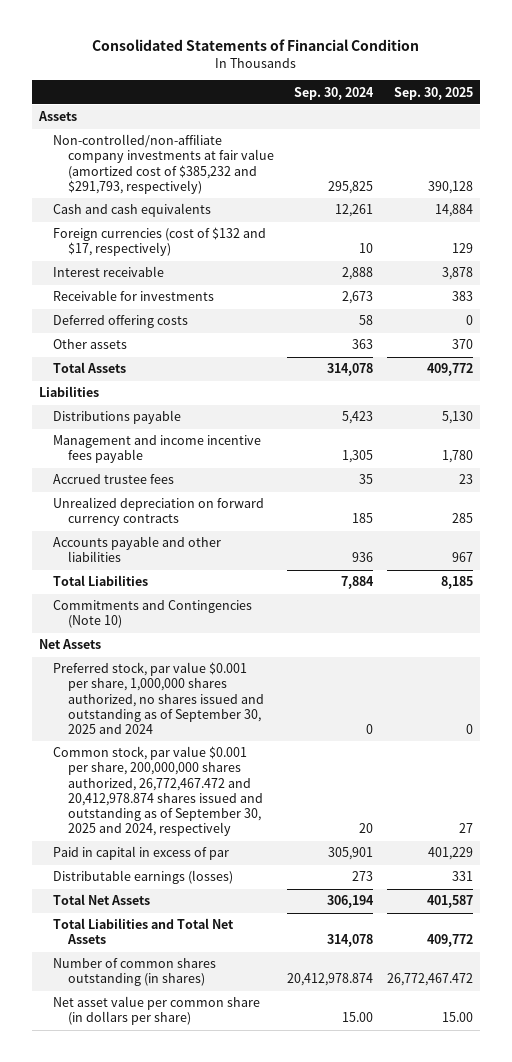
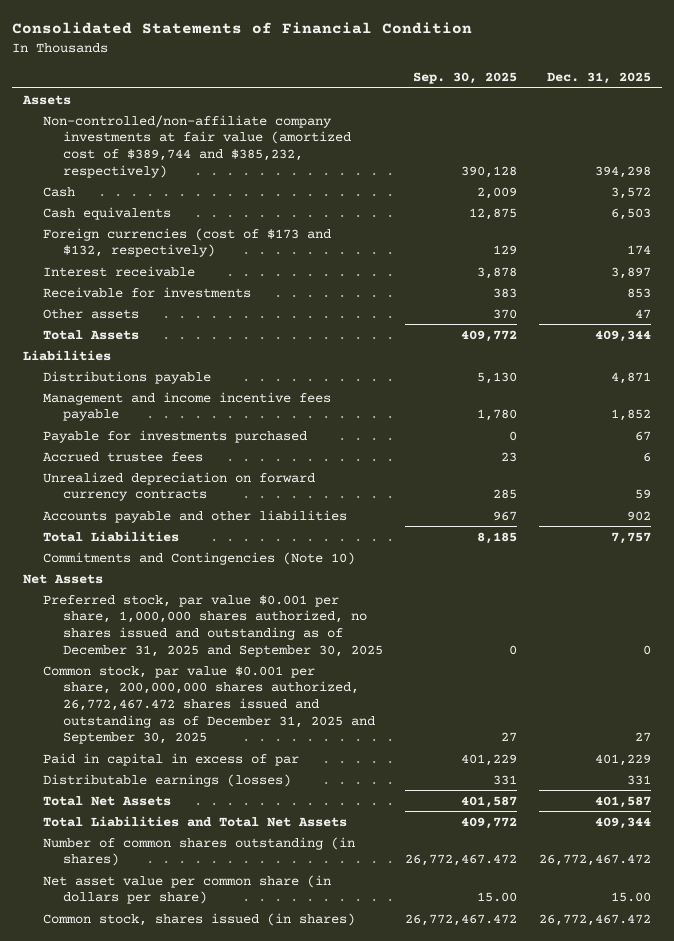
[294,86,375,100] Sep. 30, 2024 -> none
none -> [547,71,652,84] Dec. 31, 2025
[53,134,274,194] Non-controlled/non-affiliate company investments at fair value (amortized cost of $385,232 and $291,793, respectively) -> [42,114,351,178] Non-controlled/non-affiliate company investments at fair value (amortized cost of $389,744 and $385,232, respectively)
[53,203,212,218] Cash and cash equivalents -> [42,186,75,197] Cash
[435,204,474,218] 14,884 -> [476,186,517,199] 2,009
none -> [42,206,171,220] Cash equivalents
[53,227,267,257] Foreign currencies (cost of $132 and $17, respectively) -> [42,227,331,258] Foreign currencies (cost of $173 and $132, respectively)
[53,315,189,329] Deferred offering costs -> none
none -> [42,429,307,443] Payable for investments purchased
[53,662,264,735] Preferred stock, par value $0.001 per share, 1,000,000 shares authorized, no shares issued and outstanding as of September 30, 2025 and 2024 -> [42,594,383,657] Preferred stock, par value $0.001 per share, 1,000,000 shares authorized, no shares issued and outstanding as of December 31, 2025 and September 30, 2025
[53,746,263,837] Common stock, par value $0.001 per share, 200,000,000 shares authorized, 26,772,467.472 and 20,412,978.874 shares issued and outstanding as of September 30, 2025 and 2024, respectively -> [42,665,375,745] Common stock, par value $0.001 per share, 200,000,000 shares authorized, 26,772,467.472 shares issued and outstanding as of December 31, 2025 and September 30, 2025
none -> [42,912,355,926] Common stock, shares issued (in shares)

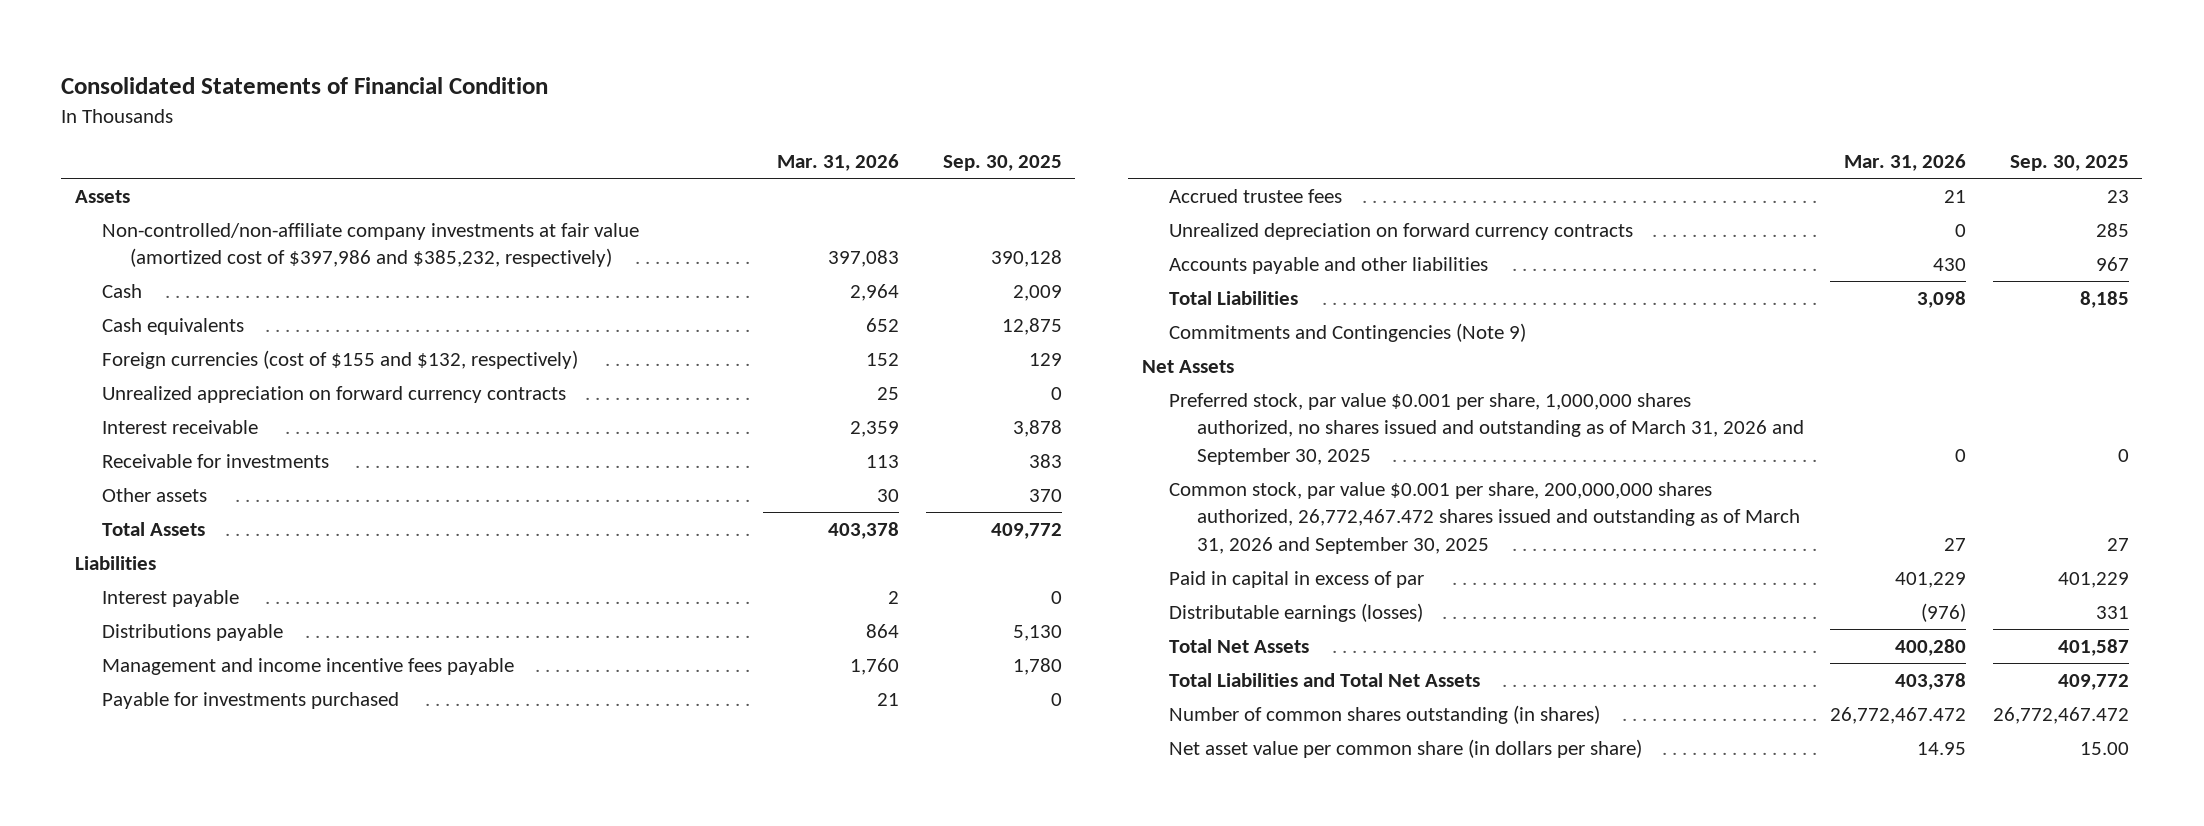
[547,71,652,84] Dec. 31, 2025 -> none
none -> [777,154,900,172] Mar. 31, 2026
[42,114,351,178] Non-controlled/non-affiliate company investments at fair value (amortized cost of $389,744 and $385,232, respectively) -> [102,222,640,268] Non-controlled/non-affiliate company investments at fair value (amortized cost of $397,986 and $385,232, respectively)
[42,227,331,258] Foreign currencies (cost of $173 and $132, respectively) -> [102,349,579,369] Foreign currencies (cost of $155 and $132, respectively)
none -> [102,385,567,403] Unrealized appreciation on forward currency contracts
none -> [102,589,240,607] Interest payable
[42,551,355,565] Commitments and Contingencies (Note 10) -> [1169,322,1527,342] Commitments and Contingencies (Note 9)
[42,594,383,657] Preferred stock, par value $0.001 per share, 1,000,000 shares authorized, no shares issued and outstanding as of December 31, 2025 and September 30, 2025 -> [1169,392,1804,465] Preferred stock, par value $0.001 per share, 1,000,000 shares authorized, no shares issued and outstanding as of March 31, 2026 and September 30, 2025
[42,665,375,745] Common stock, par value $0.001 per share, 200,000,000 shares authorized, 26,772,467.472 shares issued and outstanding as of December 31, 2025 and September 30, 2025 -> [1169,481,1800,554] Common stock, par value $0.001 per share, 200,000,000 shares authorized, 26,772,467.472 shares issued and outstanding as of March 31, 2026 and September 30, 2025
[42,912,355,926] Common stock, shares issued (in shares) -> none

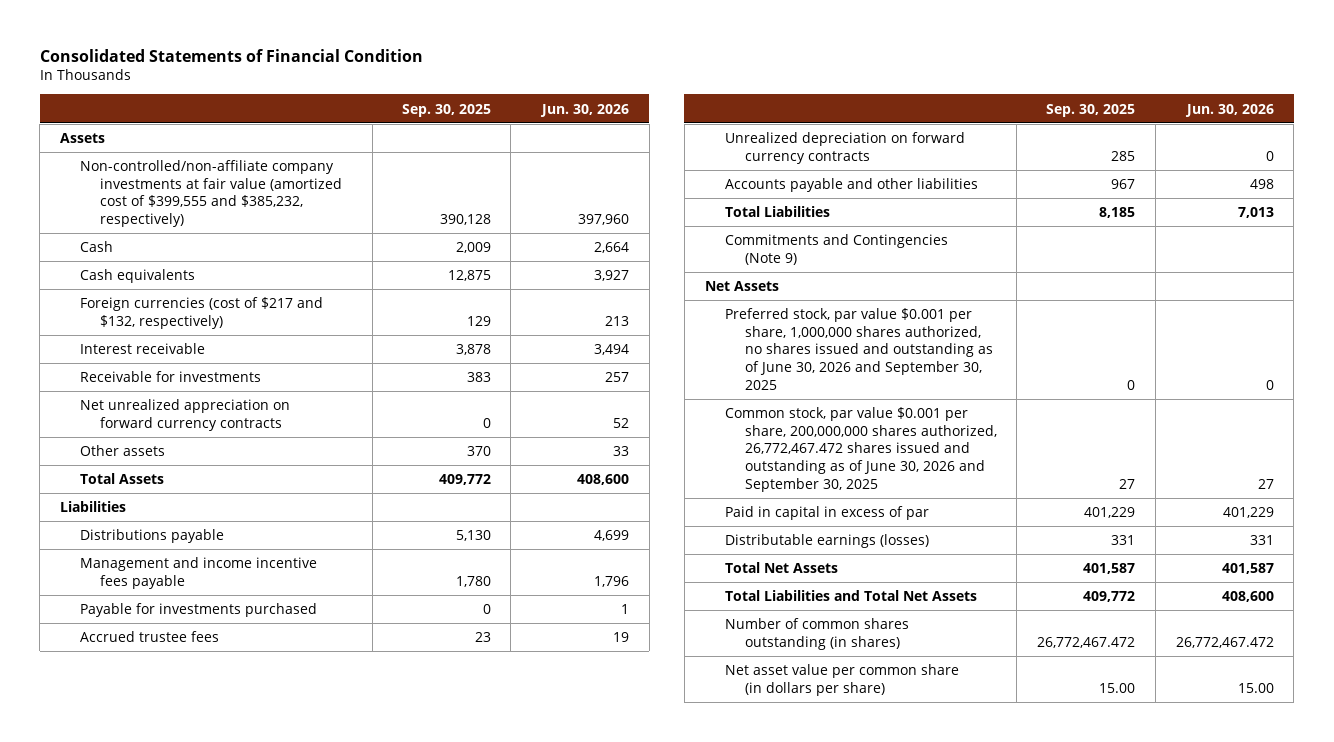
[777,154,900,172] Mar. 31, 2026 -> none
none -> [540,103,630,117] Jun. 30, 2026
[102,222,640,268] Non-controlled/non-affiliate company investments at fair value (amortized cost of $397,986 and $385,232, respectively) -> [80,160,343,228] Non-controlled/non-affiliate company investments at fair value (amortized cost of $399,555 and $385,232, respectively)
[102,385,567,403] Unrealized appreciation on forward currency contracts -> none
[102,349,579,369] Foreign currencies (cost of $155 and $132, respectively) -> [80,297,324,329] Foreign currencies (cost of $217 and $132, respectively)
none -> [80,399,291,431] Net unrealized appreciation on forward currency contracts
[102,589,240,607] Interest payable -> none
[1169,392,1804,465] Preferred stock, par value $0.001 per share, 1,000,000 shares authorized, no shares issued and outstanding as of March 31, 2026 and September 30, 2025 -> [724,308,993,390] Preferred stock, par value $0.001 per share, 1,000,000 shares authorized, no shares issued and outstanding as of June 30, 2026 and September 30, 2025
[1169,481,1800,554] Common stock, par value $0.001 per share, 200,000,000 shares authorized, 26,772,467.472 shares issued and outstanding as of March 31, 2026 and September 30, 2025 -> [724,407,997,492] Common stock, par value $0.001 per share, 200,000,000 shares authorized, 26,772,467.472 shares issued and outstanding as of June 30, 2026 and September 30, 2025

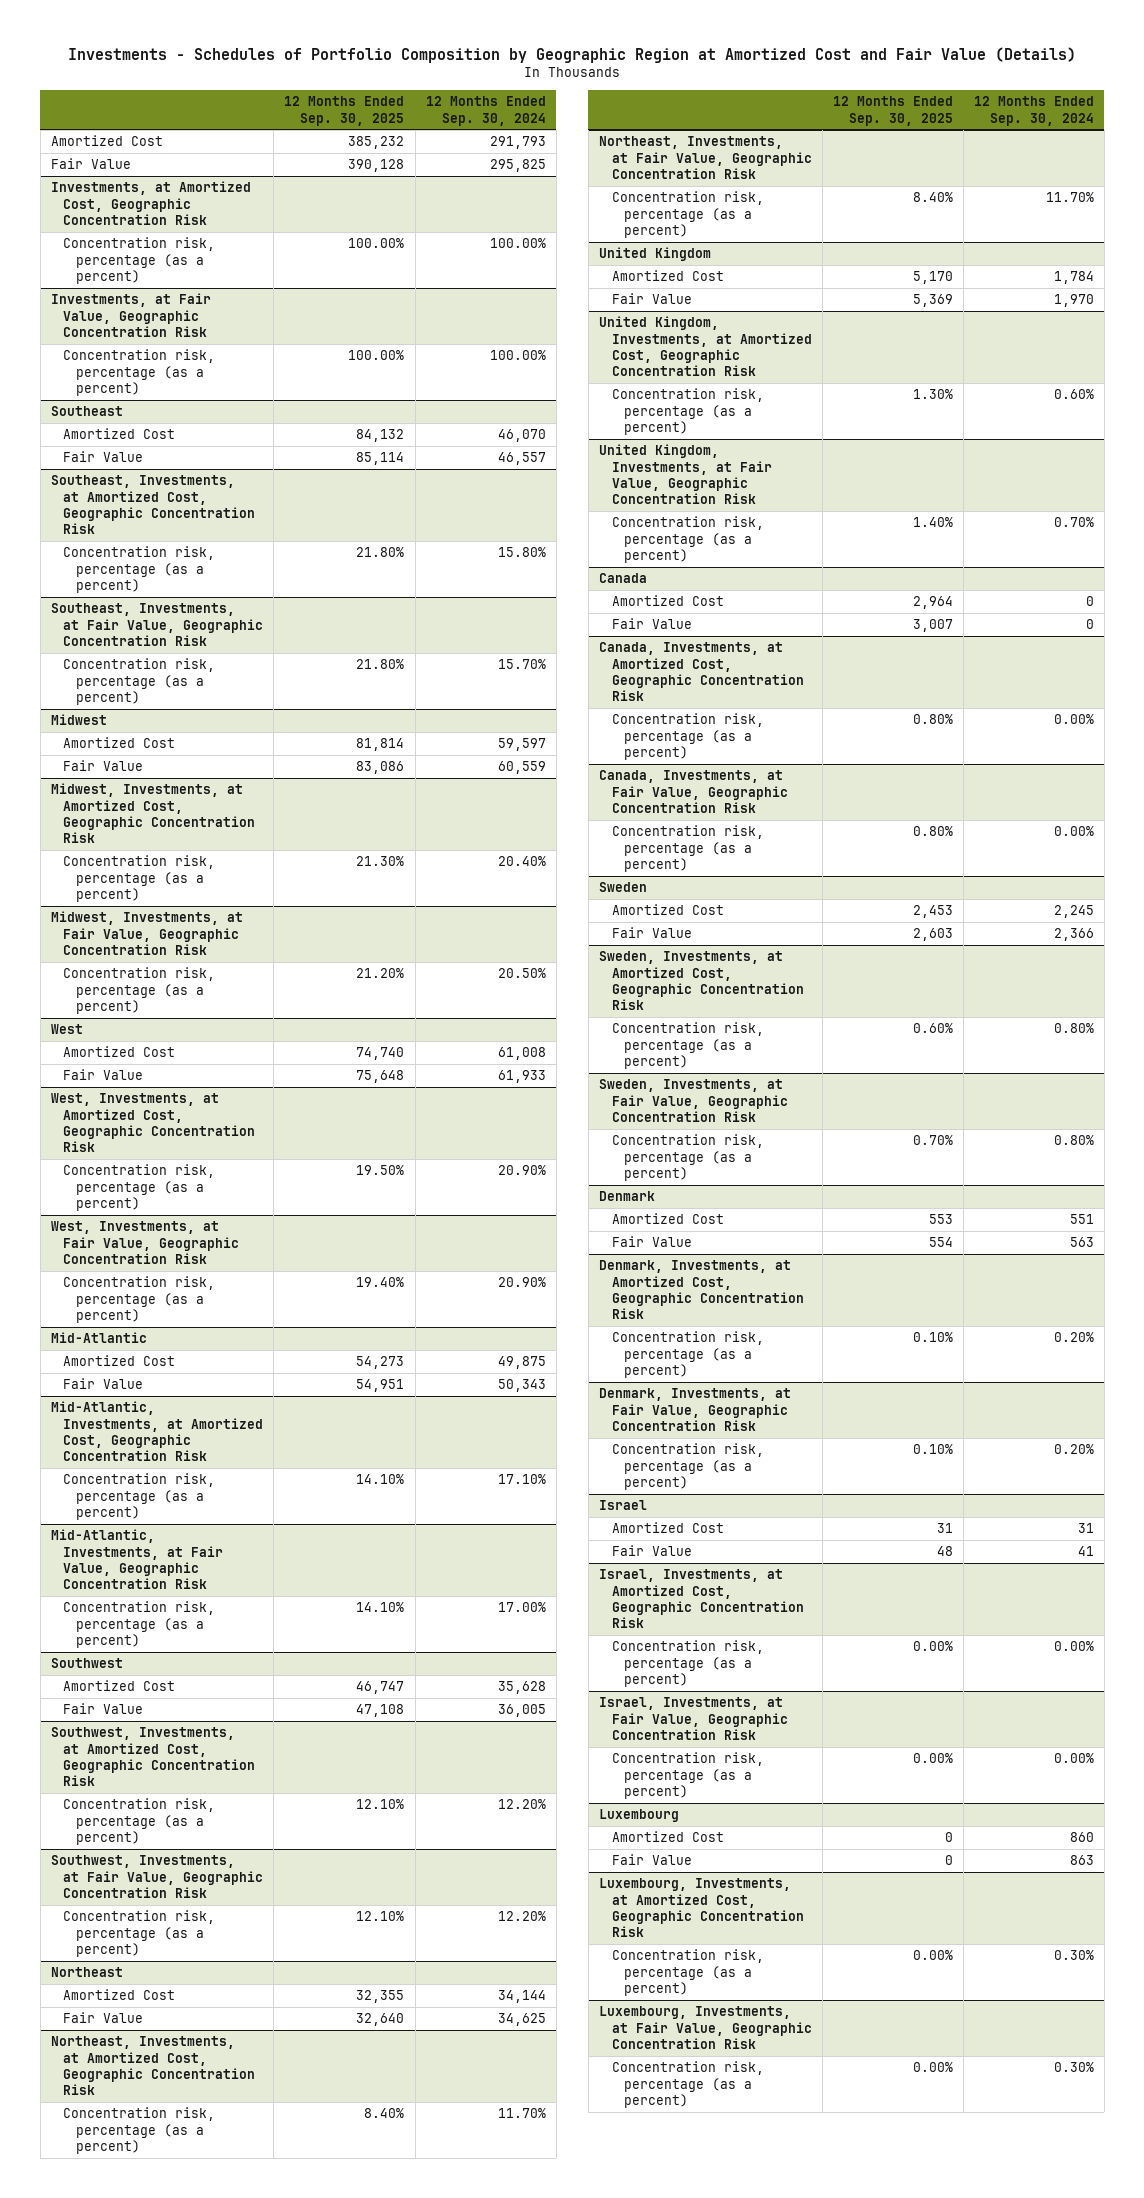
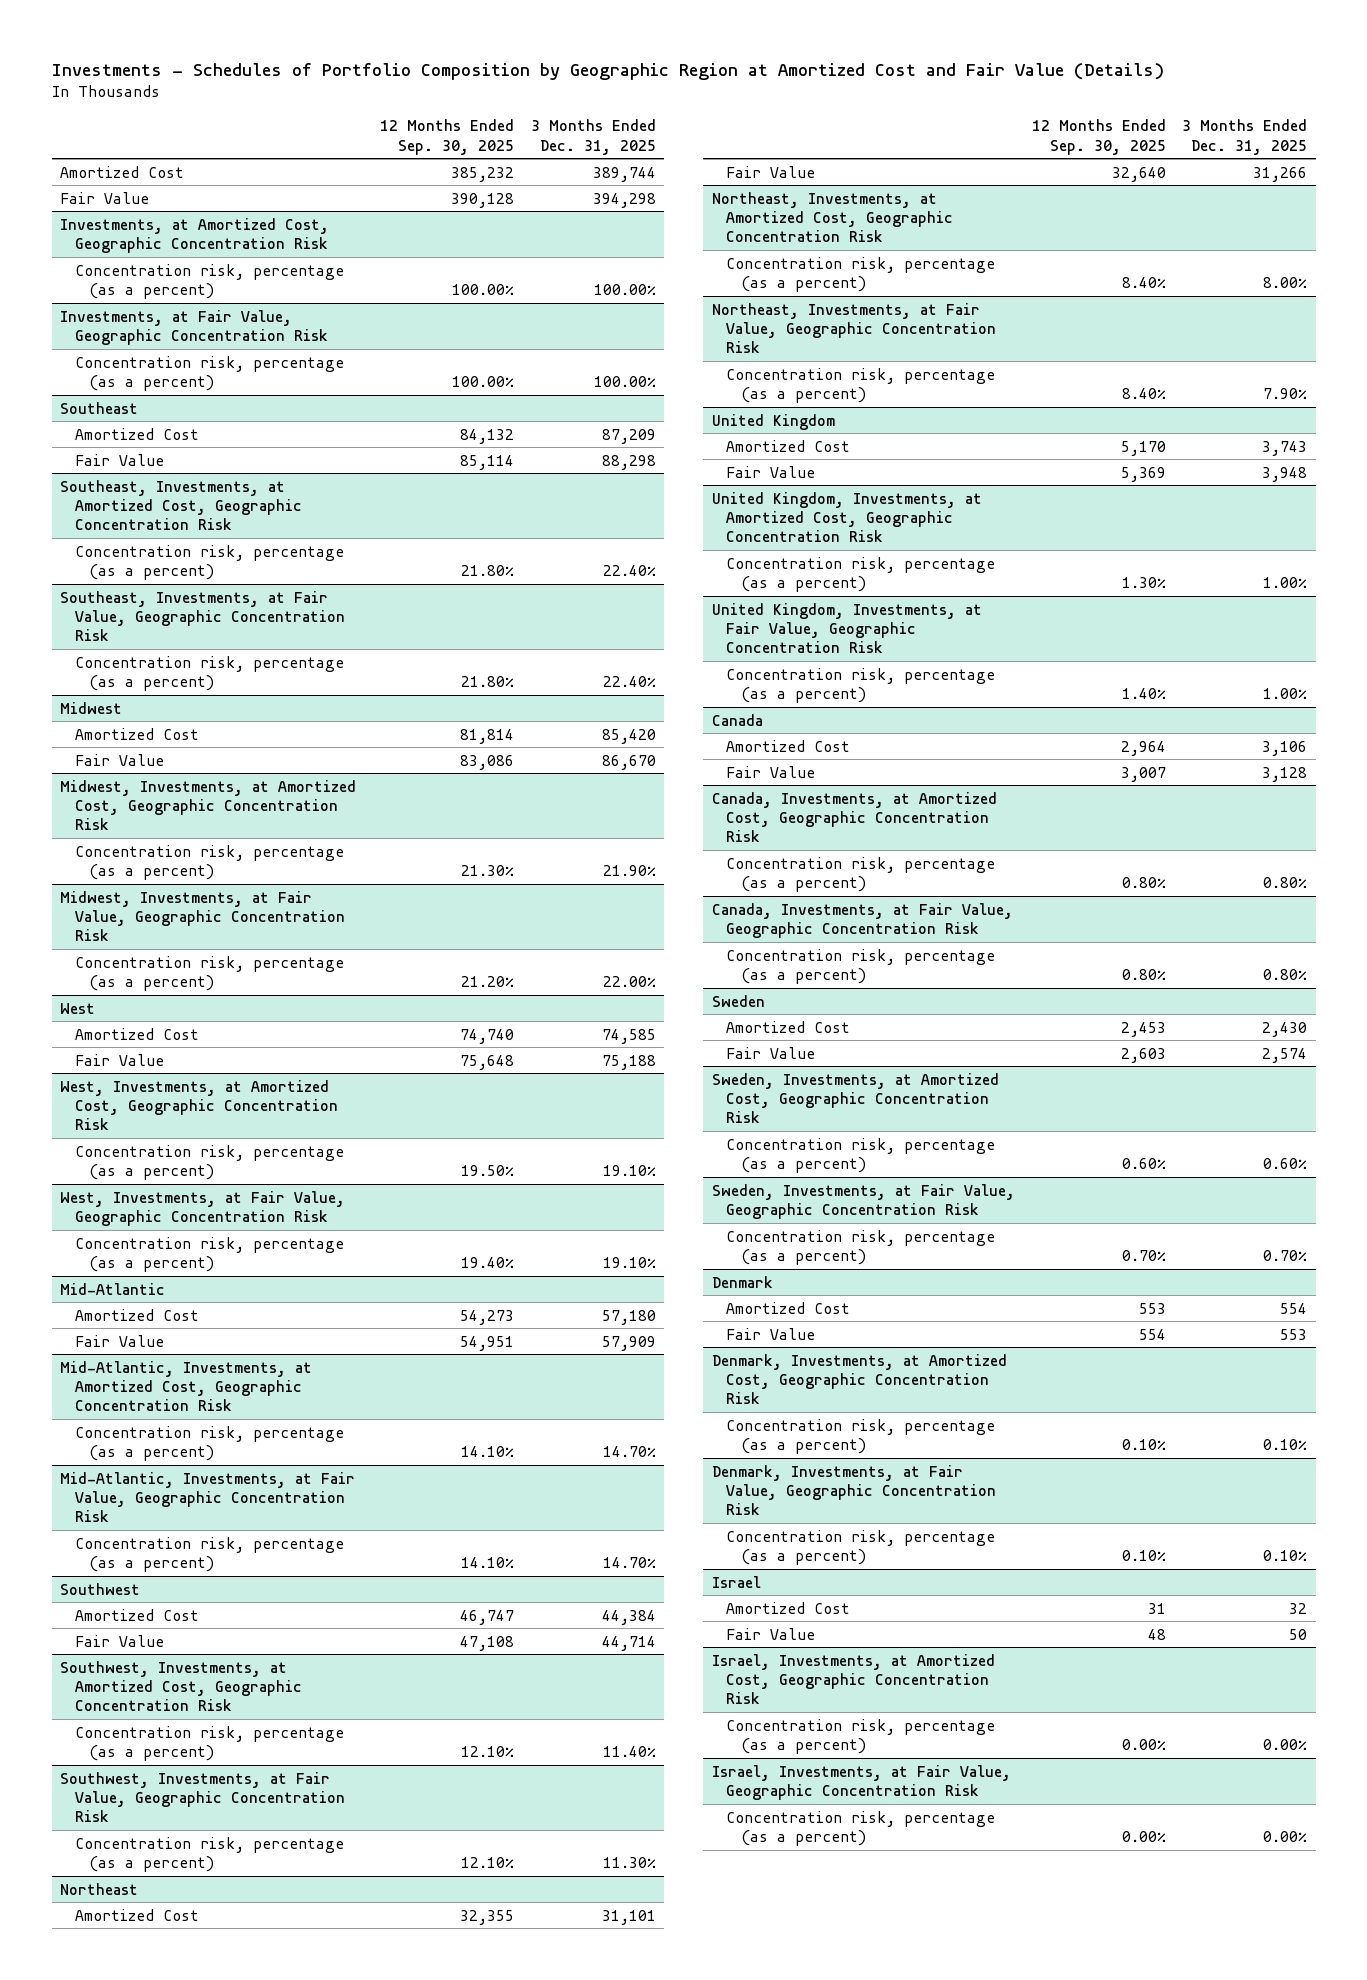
[425,96,546,126] 12 Months Ended Sep. 30, 2024 -> none
none -> [530,119,656,155] 3 Months Ended Dec. 31, 2025
[598,1809,679,1823] Luxembourg -> none
[611,1831,724,1843] Amortized Cost -> none
[611,1854,692,1866] Fair Value -> none
[598,1878,804,1938] Luxembourg, Investments, at Amortized Cost, Geographic Concentration Risk -> none
[611,1949,764,1996] Concentration risk, percentage (as a percent) -> none
[598,2006,812,2049] Luxembourg, Investments, at Fair Value, Geographic Concentration Risk -> none
[611,2061,764,2108] Concentration risk, percentage (as a percent) -> none

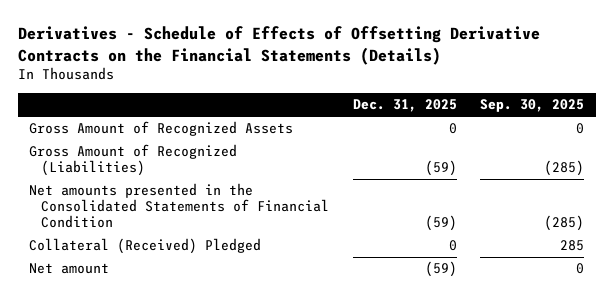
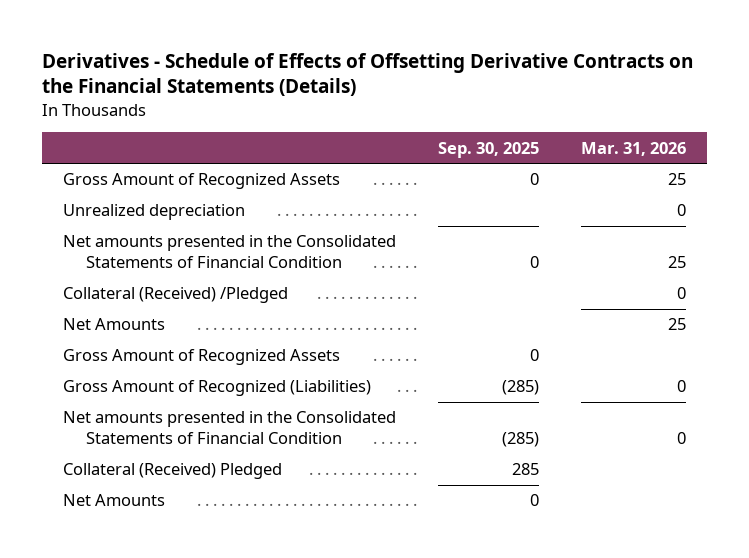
[352,99,457,113] Dec. 31, 2025 -> none
none -> [581,141,687,156] Mar. 31, 2026
none -> [63,204,246,221] Unrealized depreciation
none -> [63,235,397,268] Net amounts presented in the Consolidated Statements of Financial Condition
none -> [63,287,289,304] Collateral (Received) /Pledged
none -> [63,318,166,331] Net Amounts
none -> [63,349,341,366] Gross Amount of Recognized Assets
[29,263,110,275] Net amount -> [63,494,166,507] Net Amounts

